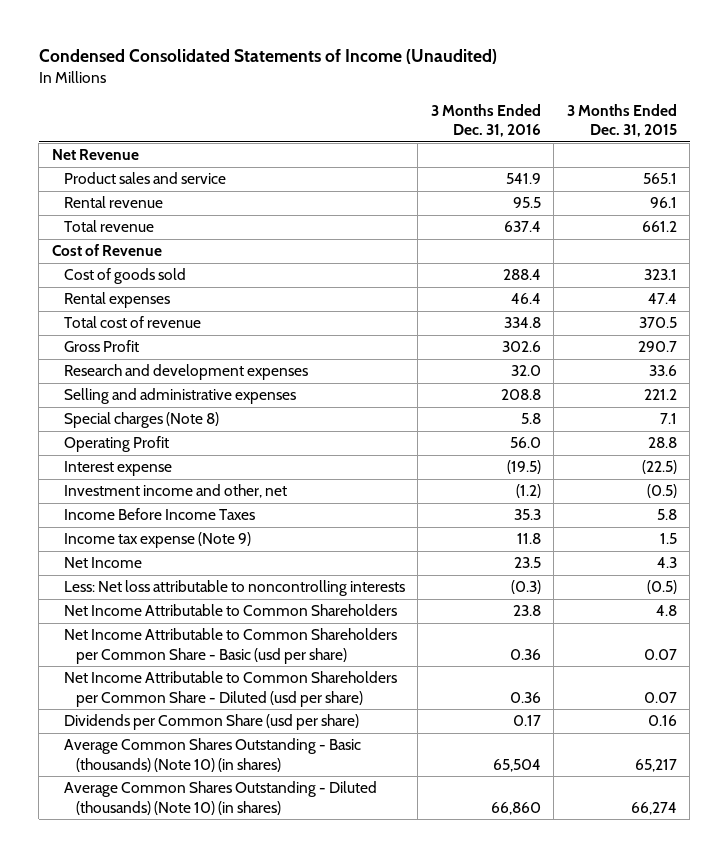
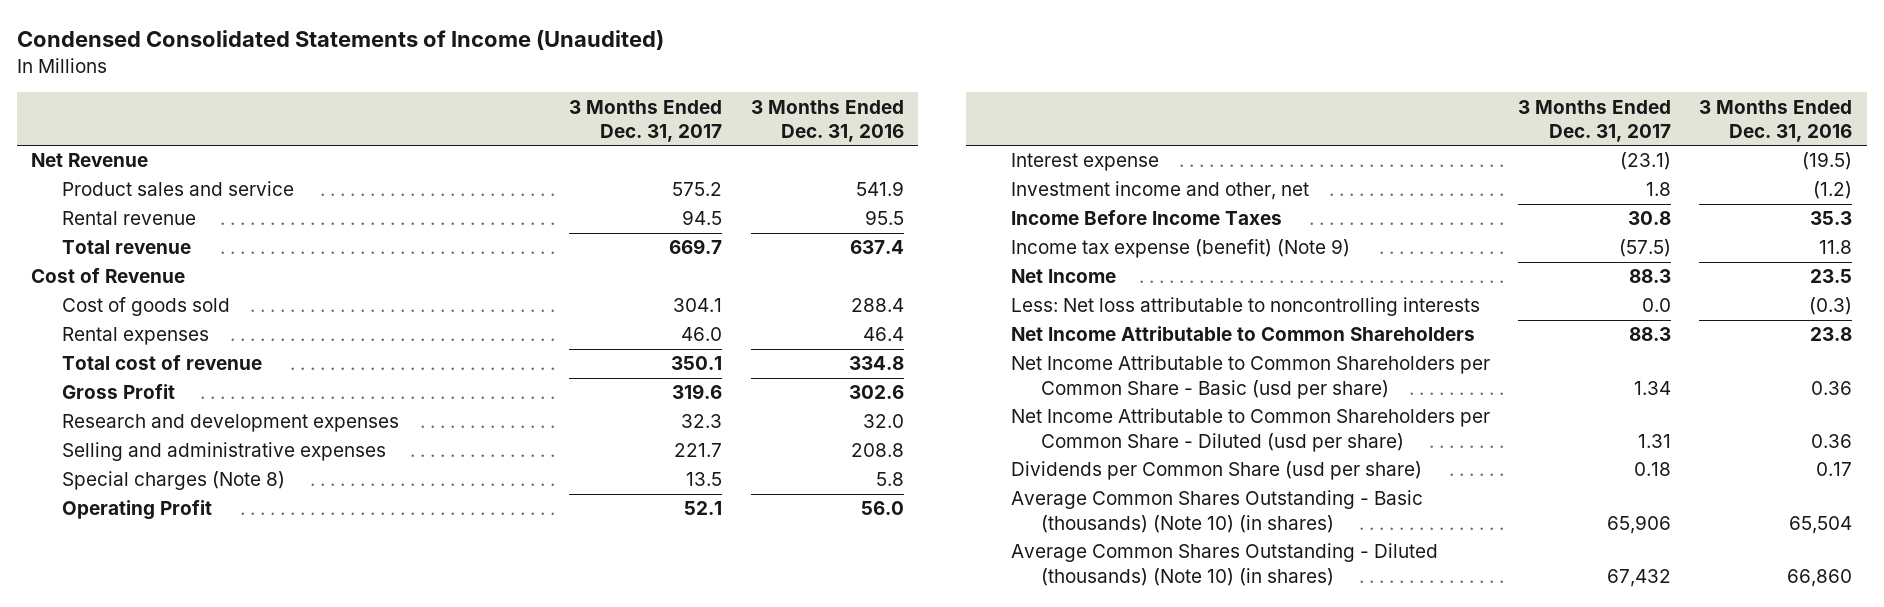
[566,103,677,138] 3 Months Ended Dec. 31, 2015 -> none
none -> [569,99,723,142] 3 Months Ended Dec. 31, 2017
[63,532,251,549] Income tax expense (Note 9) -> [1010,239,1350,259] Income tax expense (benefit) (Note 9)

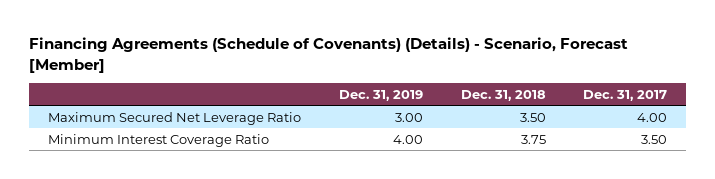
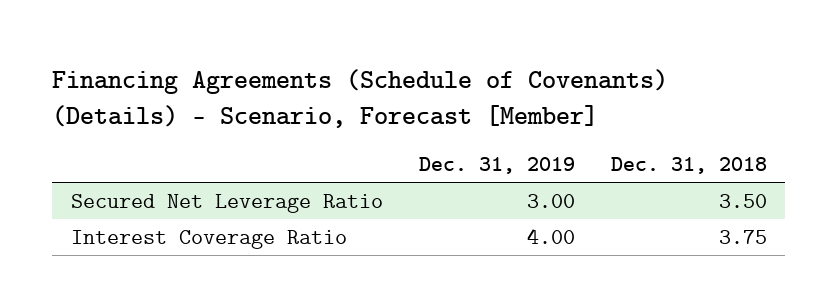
[583,89,668,101] Dec. 31, 2017 -> none
[48,111,302,125] Maximum Secured Net Leverage Ratio -> [70,194,383,214] Secured Net Leverage Ratio
[48,133,270,147] Minimum Interest Coverage Ratio -> [70,230,347,250] Interest Coverage Ratio

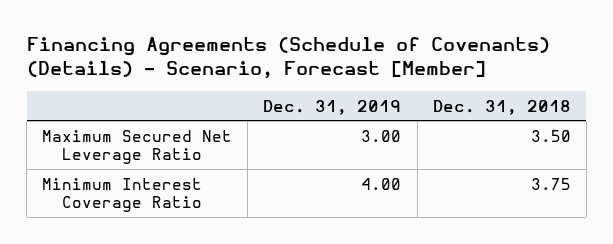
[70,194,383,214] Secured Net Leverage Ratio -> [42,129,233,164] Maximum Secured Net Leverage Ratio
[70,230,347,250] Interest Coverage Ratio -> [42,177,203,212] Minimum Interest Coverage Ratio

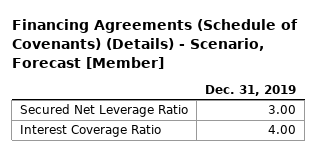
[432,99,571,115] Dec. 31, 2018 -> none
[42,129,233,164] Maximum Secured Net Leverage Ratio -> [20,104,189,118] Secured Net Leverage Ratio
[42,177,203,212] Minimum Interest Coverage Ratio -> [20,125,162,138] Interest Coverage Ratio

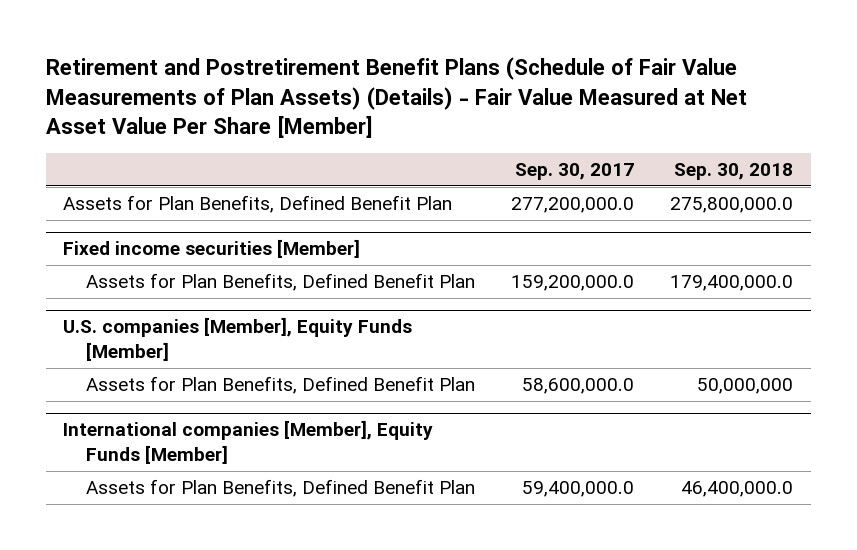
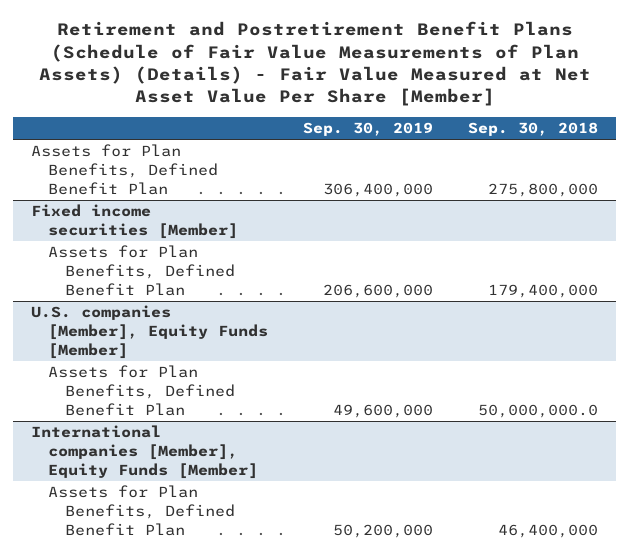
[515,163,635,181] Sep. 30, 2017 -> none
none -> [303,121,434,136] Sep. 30, 2019
[670,197,794,214] 275,800,000.0 -> [488,182,599,197] 275,800,000
[670,275,794,292] 179,400,000.0 -> [488,283,599,298] 179,400,000
[697,378,794,395] 50,000,000 -> [478,403,599,418] 50,000,000.0
[681,481,794,498] 46,400,000.0 -> [498,523,599,538] 46,400,000

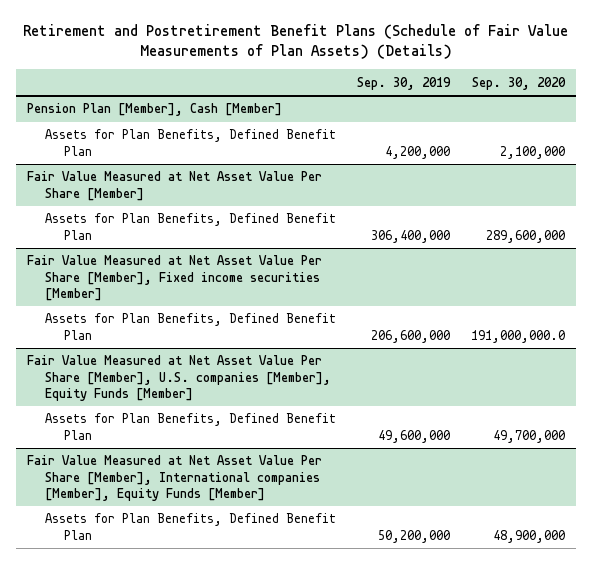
[38,21,591,107] Retirement and Postretirement Benefit Plans (Schedule of Fair Value Measurements of Plan Assets) (Details) - Fair Value Measured at Net Asset Value Per Share [Member] -> [22,24,568,60] Retirement and Postretirement Benefit Plans (Schedule of Fair Value Measurements of Plan Assets) (Details)
[468,121,599,136] Sep. 30, 2018 -> none
none -> [472,76,567,90] Sep. 30, 2020
none -> [26,103,282,117] Pension Plan [Member], Cash [Member]
none -> [45,129,337,156] Assets for Plan Benefits, Defined Benefit Plan
none -> [26,171,322,201] Fair Value Measured at Net Asset Value Per Share [Member]
[30,204,239,240] Fixed income securities [Member] -> none
none -> [26,255,322,301] Fair Value Measured at Net Asset Value Per Share [Member], Fixed income securities [Member]
[30,305,269,359] U.S. companies [Member], Equity Funds [Member] -> none
none -> [26,355,332,401] Fair Value Measured at Net Asset Value Per Share [Member], U.S. companies [Member], Equity Funds [Member]
[30,425,259,479] International companies [Member], Equity Funds [Member] -> none
none -> [26,455,322,501] Fair Value Measured at Net Asset Value Per Share [Member], International companies [Member], Equity Funds [Member]

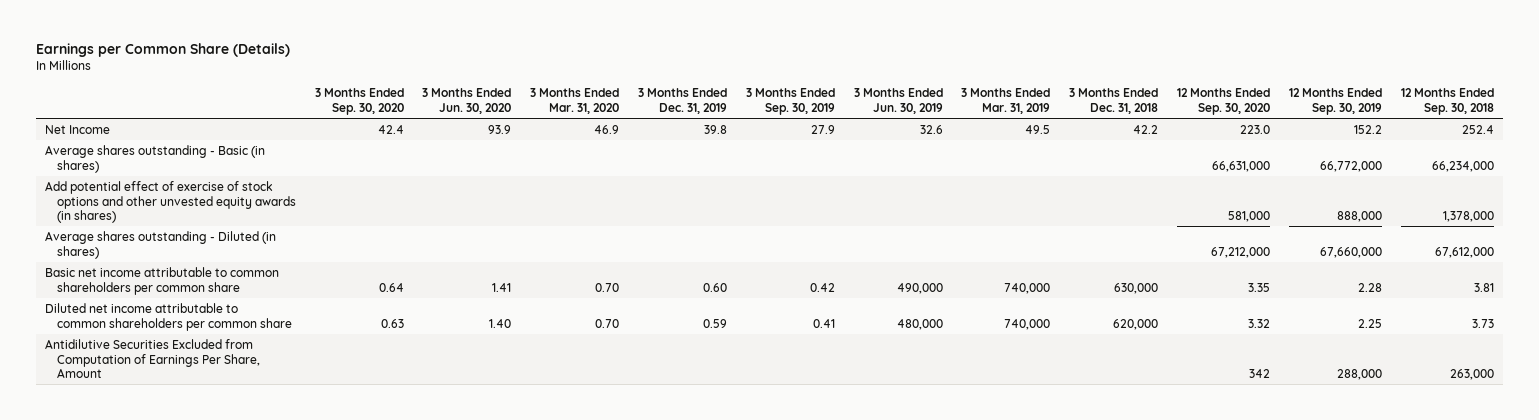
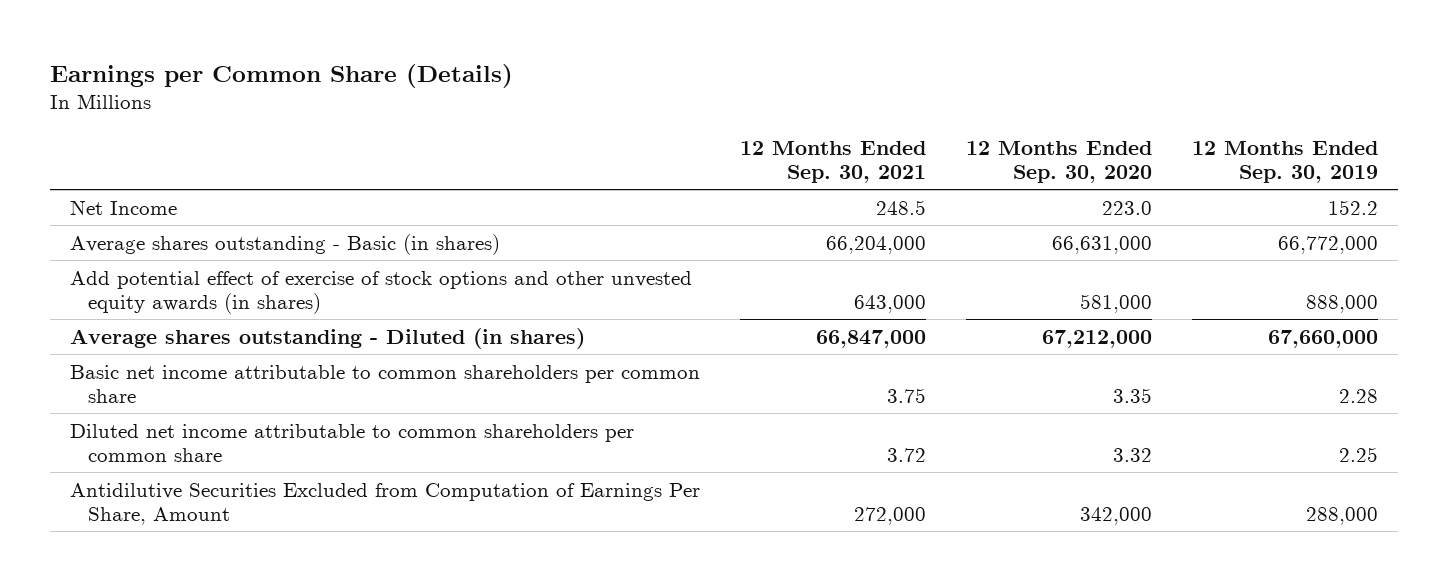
[314,88,404,115] 3 Months Ended Sep. 30, 2020 -> none
[422,88,512,114] 3 Months Ended Jun. 30, 2020 -> none
[530,88,620,114] 3 Months Ended Mar. 31, 2020 -> none
[637,88,727,114] 3 Months Ended Dec. 31, 2019 -> none
[745,88,835,115] 3 Months Ended Sep. 30, 2019 -> none
[853,88,943,114] 3 Months Ended Jun. 30, 2019 -> none
[961,88,1051,114] 3 Months Ended Mar. 31, 2019 -> none
[1069,88,1159,114] 3 Months Ended Dec. 31, 2018 -> none
[1400,88,1494,115] 12 Months Ended Sep. 30, 2018 -> none
none -> [739,140,926,183] 12 Months Ended Sep. 30, 2021
[1248,369,1270,379] 342 -> [1079,506,1152,525] 342,000

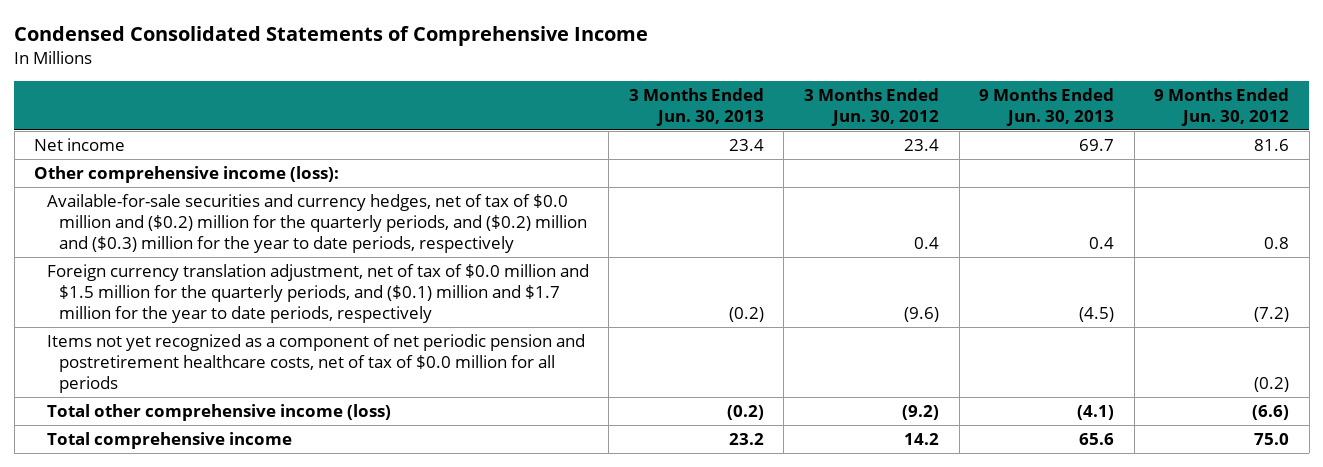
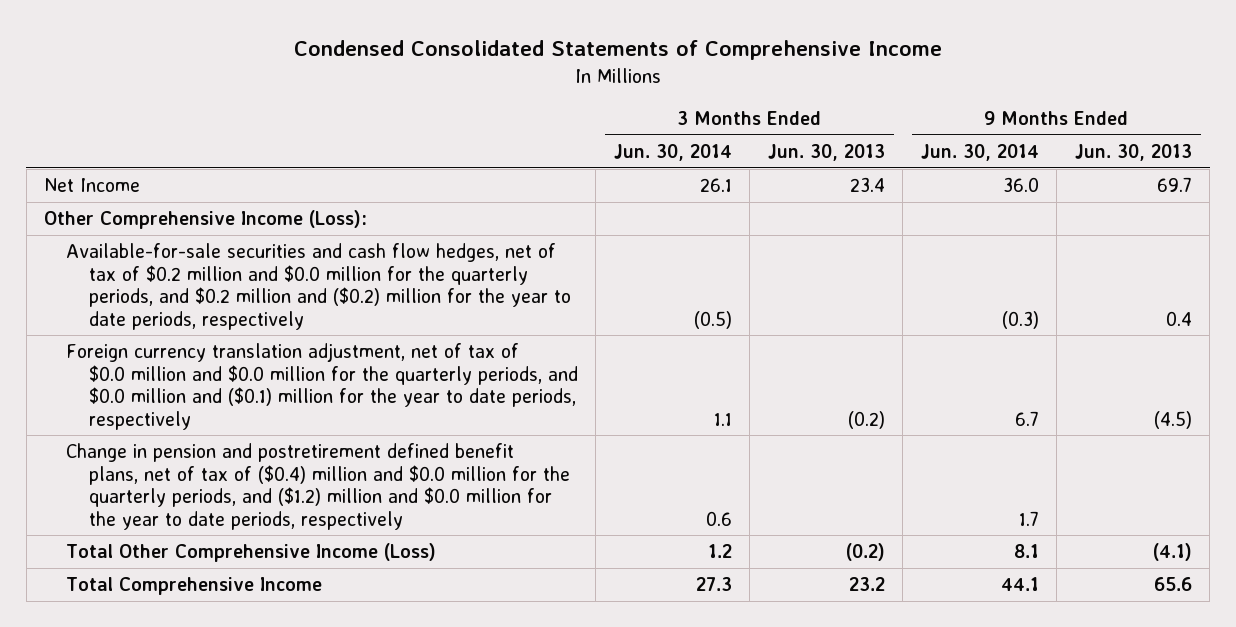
[804,87,940,126] 3 Months Ended Jun. 30, 2012 -> none
[1154,87,1290,126] 9 Months Ended Jun. 30, 2012 -> none
none -> [613,143,732,161] Jun. 30, 2014
none -> [920,143,1039,161] Jun. 30, 2014
[34,138,126,152] Net income -> [44,178,141,193] Net Income
[34,166,340,184] Other comprehensive income (loss): -> [44,210,368,230] Other Comprehensive Income (Loss):
[46,194,588,254] Available-for-sale securities and currency hedges, net of tax of $0.0 million and ($0.2) million for the quarterly periods, and ($0.2) million and ($0.3) million for the year to date periods, respectively -> [66,243,571,330] Available-for-sale securities and cash flow hedges, net of tax of $0.2 million and $0.0 million for the quarterly periods, and $0.2 million and ($0.2) million for the year to date periods, respectively
[46,264,589,324] Foreign currency translation adjustment, net of tax of $0.0 million and $1.5 million for the quarterly periods, and ($0.1) million and $1.7 million for the year to date periods, respectively -> [66,343,578,430] Foreign currency translation adjustment, net of tax of $0.0 million and $0.0 million for the quarterly periods, and $0.0 million and ($0.1) million for the year to date periods, respectively
[46,334,585,394] Items not yet recognized as a component of net periodic pension and postretirement healthcare costs, net of tax of $0.0 million for all periods -> [66,443,570,530] Change in pension and postretirement defined benefit plans, net of tax of ($0.4) million and $0.0 million for the quarterly periods, and ($1.2) million and $0.0 million for the year to date periods, respectively
[46,404,391,422] Total other comprehensive income (loss) -> [66,543,437,563] Total Other Comprehensive Income (Loss)
[46,432,292,450] Total comprehensive income -> [66,577,323,596] Total Comprehensive Income

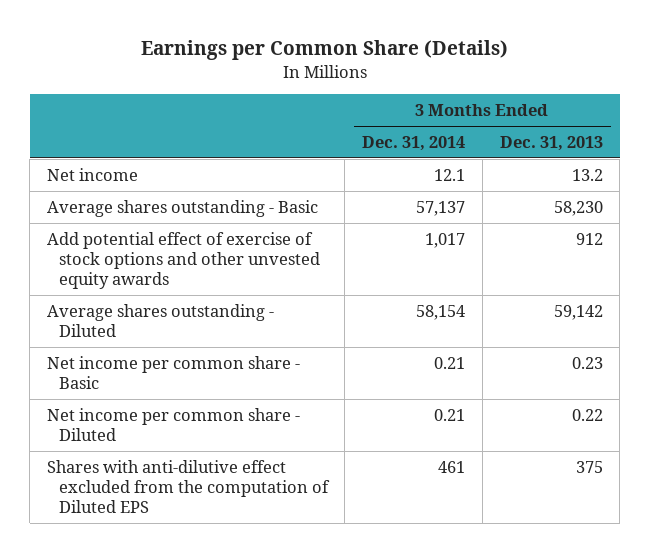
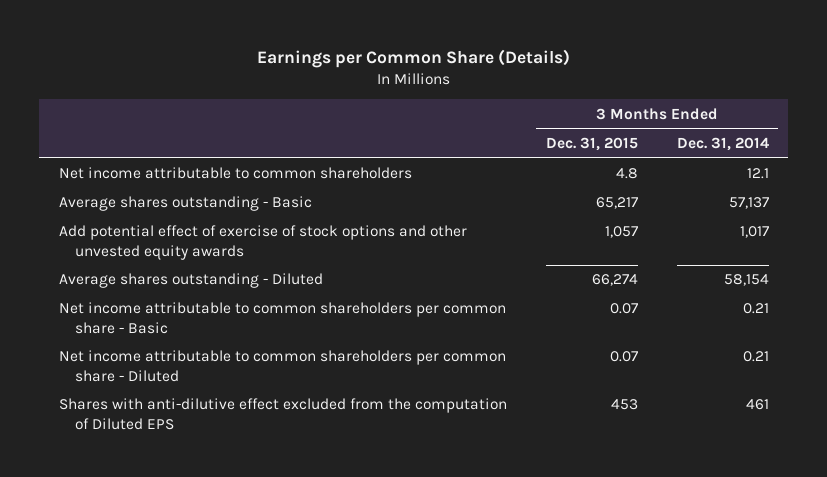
[499,135,603,151] Dec. 31, 2013 -> none
none -> [545,136,638,151] Dec. 31, 2015
[46,167,138,181] Net income -> [58,167,412,180] Net income attributable to common shareholders
[46,355,300,390] Net income per common share - Basic -> [58,302,506,334] Net income attributable to common shareholders per common share - Basic
[46,407,300,442] Net income per common share - Diluted -> [58,350,506,382] Net income attributable to common shareholders per common share - Diluted

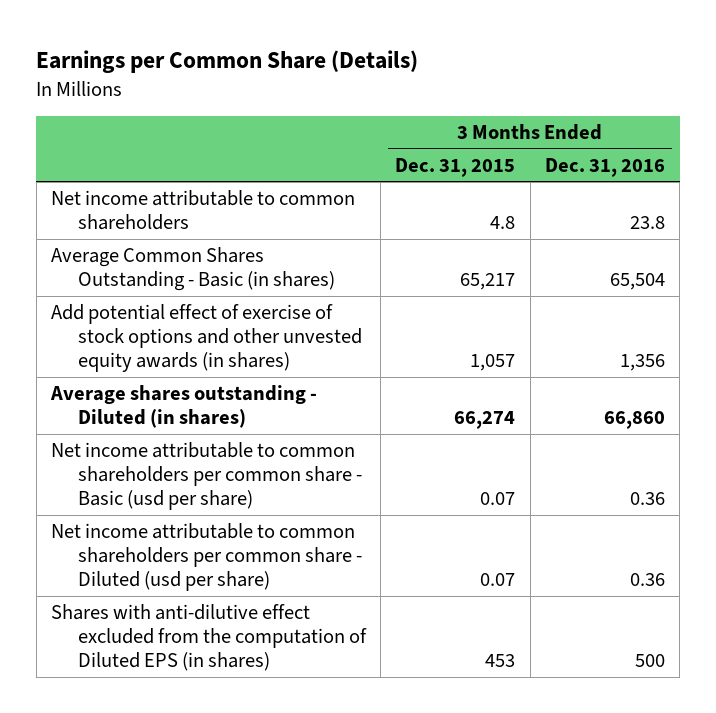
[676,136,769,151] Dec. 31, 2014 -> none
none -> [544,157,665,177] Dec. 31, 2016
[58,196,312,212] Average shares outstanding - Basic -> [50,247,335,292] Average Common Shares Outstanding - Basic (in shares)
[58,225,467,260] Add potential effect of exercise of stock options and other unvested equity awards -> [50,304,362,373] Add potential effect of exercise of stock options and other unvested equity awards (in shares)
[58,273,323,289] Average shares outstanding - Diluted -> [49,385,317,429] Average shares outstanding - Diluted (in shares)
[58,302,506,334] Net income attributable to common shareholders per common share - Basic -> [50,442,362,511] Net income attributable to common shareholders per common share - Basic (usd per share)
[58,350,506,382] Net income attributable to common shareholders per common share - Diluted -> [50,523,362,592] Net income attributable to common shareholders per common share - Diluted (usd per share)
[58,398,507,430] Shares with anti-dilutive effect excluded from the computation of Diluted EPS -> [50,604,367,672] Shares with anti-dilutive effect excluded from the computation of Diluted EPS (in shares)

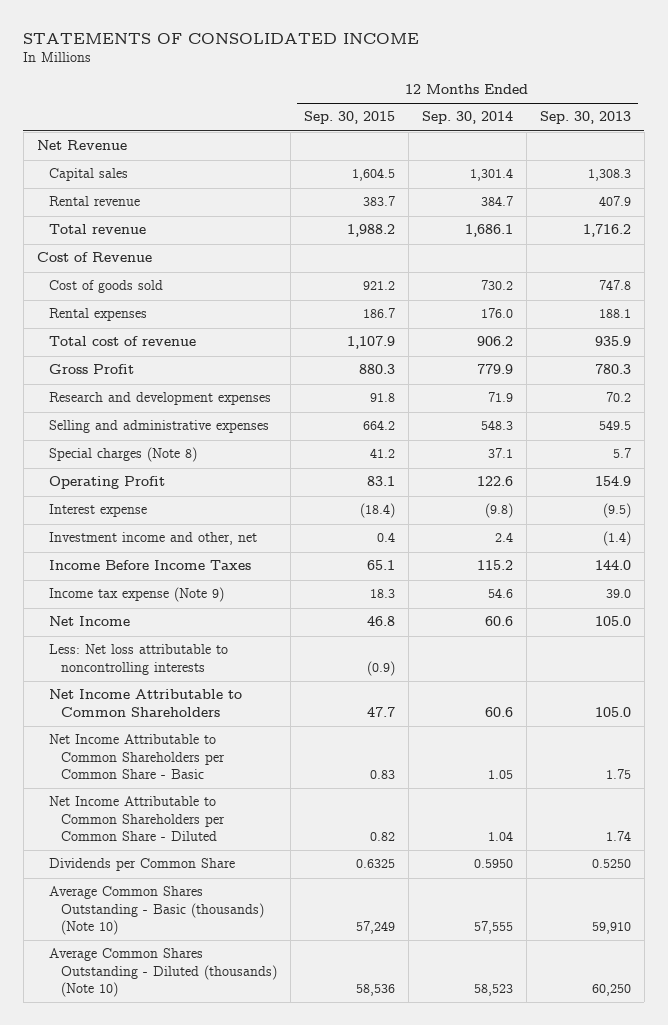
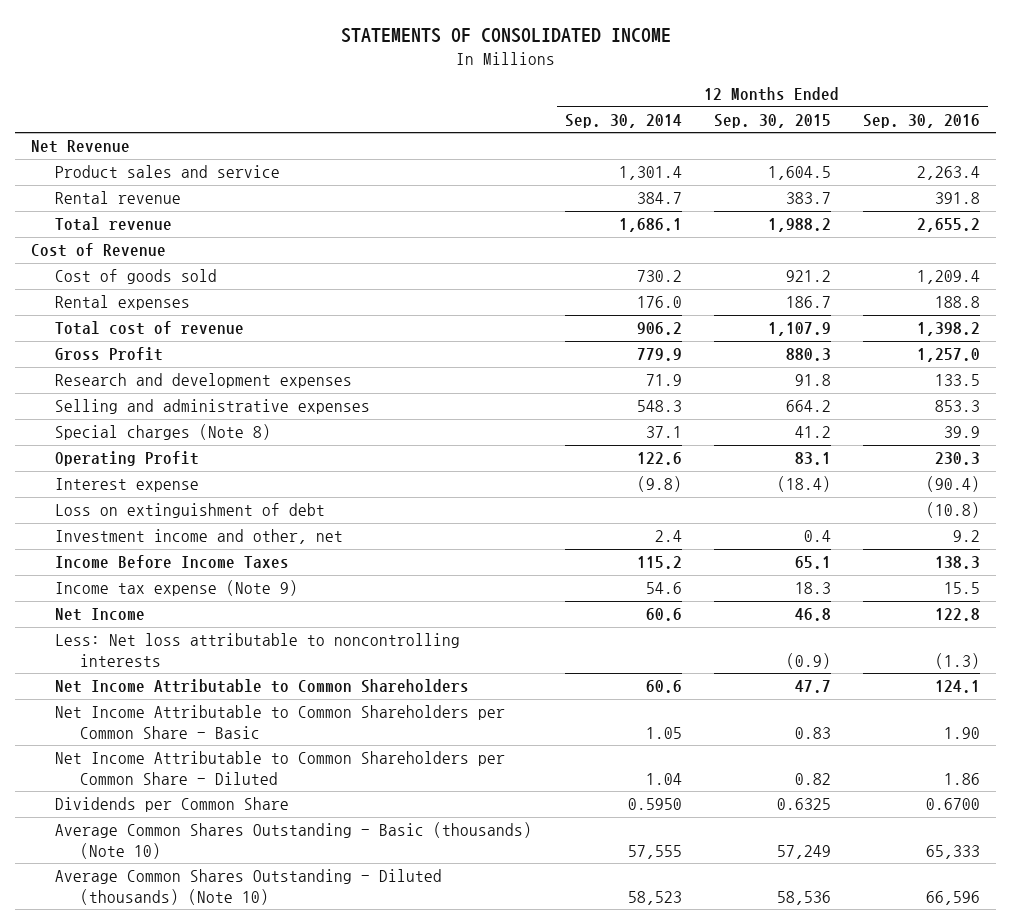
[539,111,631,125] Sep. 30, 2013 -> none
none -> [863,113,981,128] Sep. 30, 2016
[48,168,128,182] Capital sales -> [55,165,281,179] Product sales and service
none -> [55,503,326,519] Loss on extinguishment of debt

